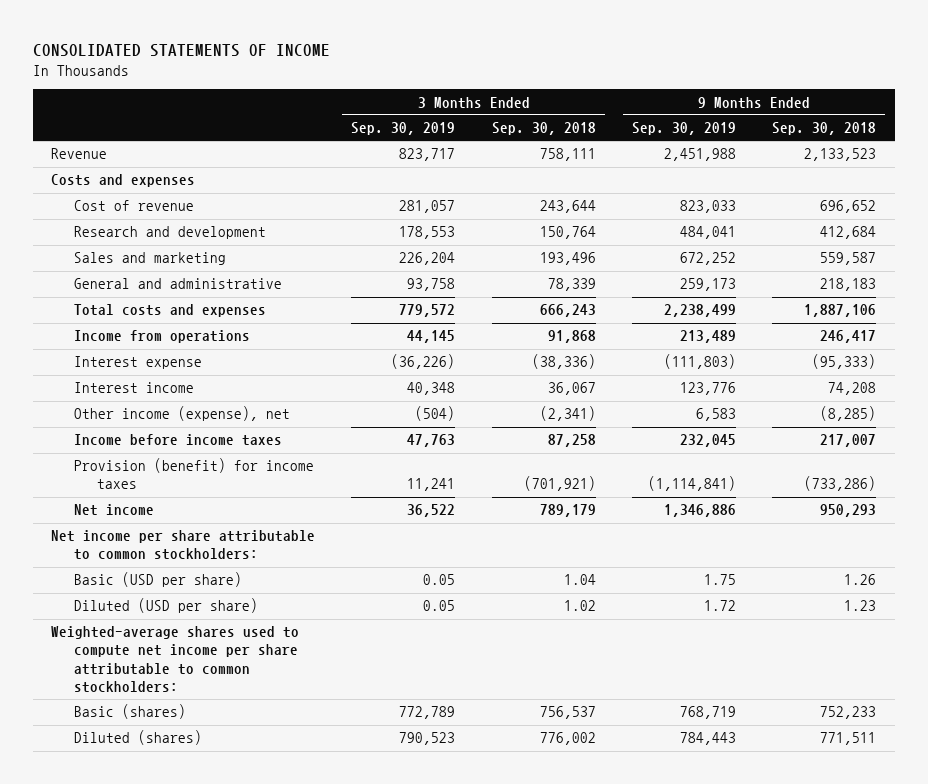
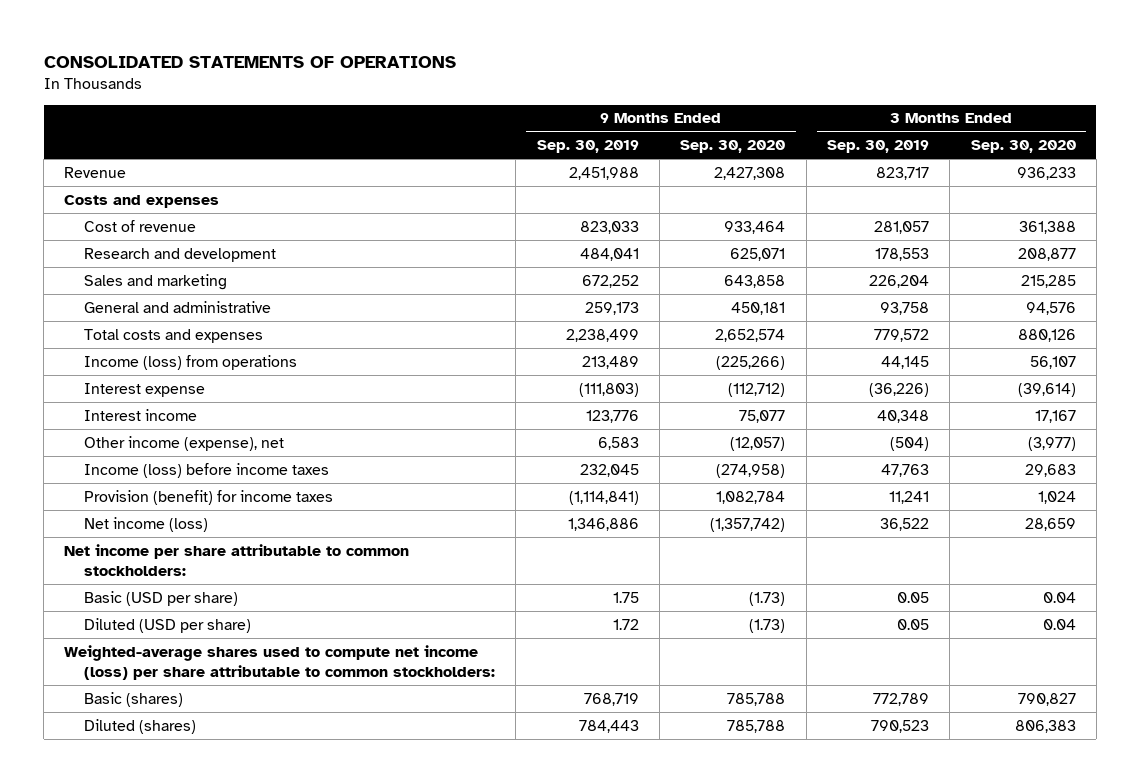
[33,44,331,58] CONSOLIDATED STATEMENTS OF INCOME -> [43,55,456,68] CONSOLIDATED STATEMENTS OF OPERATIONS
[491,122,596,136] Sep. 30, 2018 -> none
[772,122,877,136] Sep. 30, 2018 -> none
none -> [680,140,786,154] Sep. 30, 2020
none -> [970,140,1076,154] Sep. 30, 2020
[74,330,251,344] Income from operations -> [83,354,297,370] Income (loss) from operations
[74,434,283,447] Income before income taxes -> [83,462,329,478] Income (loss) before income taxes
[74,504,155,517] Net income -> [83,516,208,532] Net income (loss)
[51,626,300,693] Weighted-average shares used to compute net income per share attributable to common stockholders: -> [64,644,495,681] Weighted-average shares used to compute net income (loss) per share attributable to common stockholders:

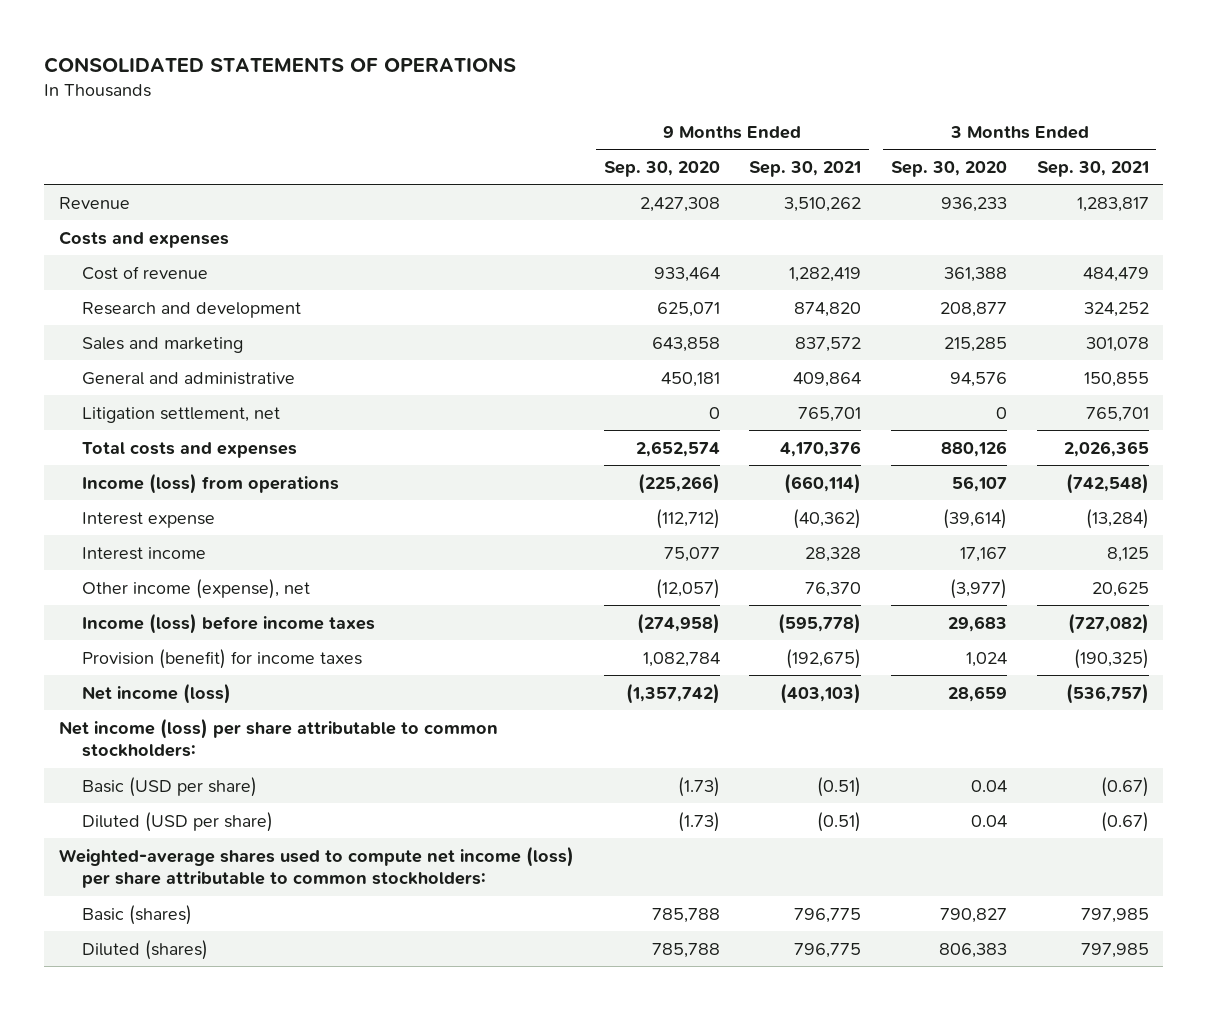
[536,140,639,154] Sep. 30, 2019 -> none
[826,140,929,154] Sep. 30, 2019 -> none
none -> [749,160,862,177] Sep. 30, 2021
none -> [1036,160,1149,177] Sep. 30, 2021
none -> [82,406,281,423] Litigation settlement, net
[64,543,410,577] Net income per share attributable to common stockholders: -> [58,717,498,758] Net income (loss) per share attributable to common stockholders:

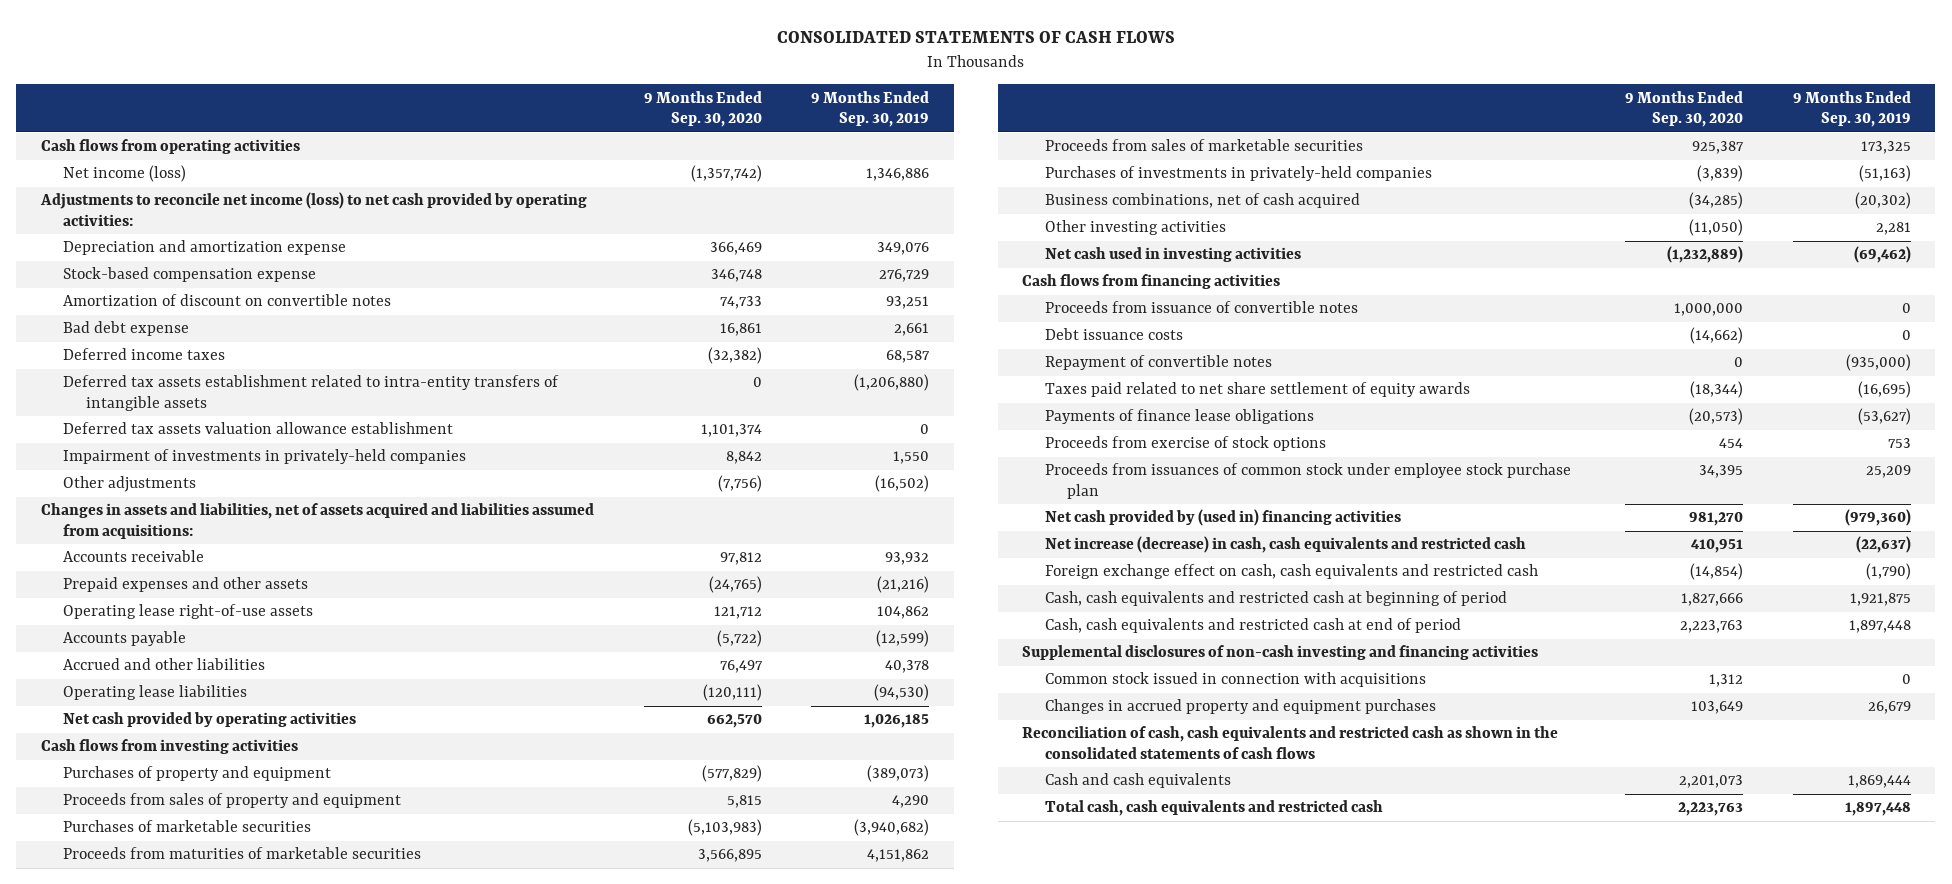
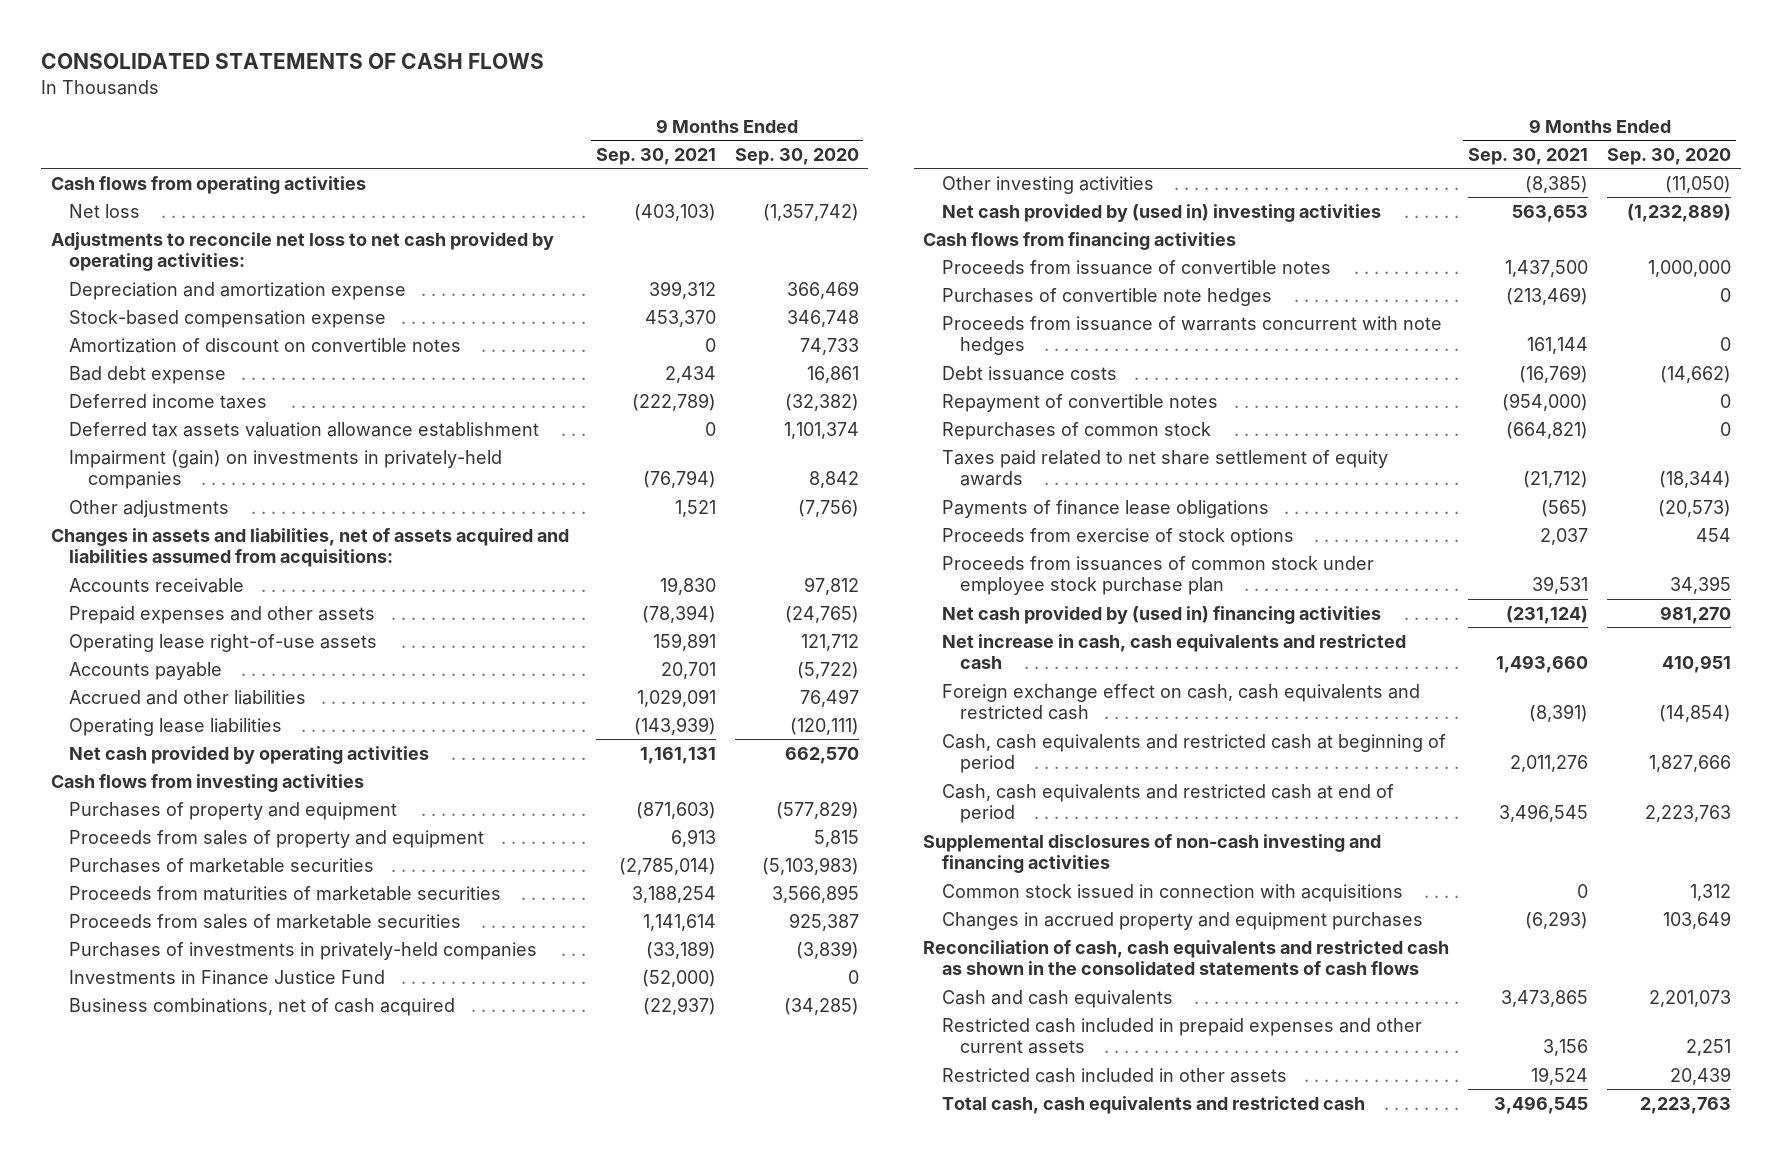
[811,90,930,128] 9 Months Ended Sep. 30, 2019 -> none
none -> [595,147,716,165] Sep. 30, 2021
[63,165,187,183] Net income (loss) -> [69,203,141,218] Net loss
[40,192,588,226] Adjustments to reconcile net income (loss) to net cash provided by operating activities: -> [50,231,554,272] Adjustments to reconcile net loss to net cash provided by operating activities:
[63,375,560,411] Deferred tax assets establishment related to intra-entity transfers of intangible assets -> none
[63,449,467,465] Impairment of investments in privately-held companies -> [69,449,503,490] Impairment (gain) on investments in privately-held companies
none -> [69,969,386,985] Investments in Finance Justice Fund
[1044,247,1301,263] Net cash used in investing activities -> [941,203,1381,222] Net cash provided by (used in) investing activities
none -> [941,287,1272,306] Purchases of convertible note hedges
none -> [941,315,1442,356] Proceeds from issuance of warrants concurrent with note hedges
none -> [941,421,1211,440] Repurchases of common stock
[1044,536,1526,554] Net increase (decrease) in cash, cash equivalents and restricted cash -> [941,633,1406,670] Net increase in cash, cash equivalents and restricted cash
none -> [941,1017,1422,1055] Restricted cash included in prepaid expenses and other current assets
none -> [941,1067,1287,1083] Restricted cash included in other assets

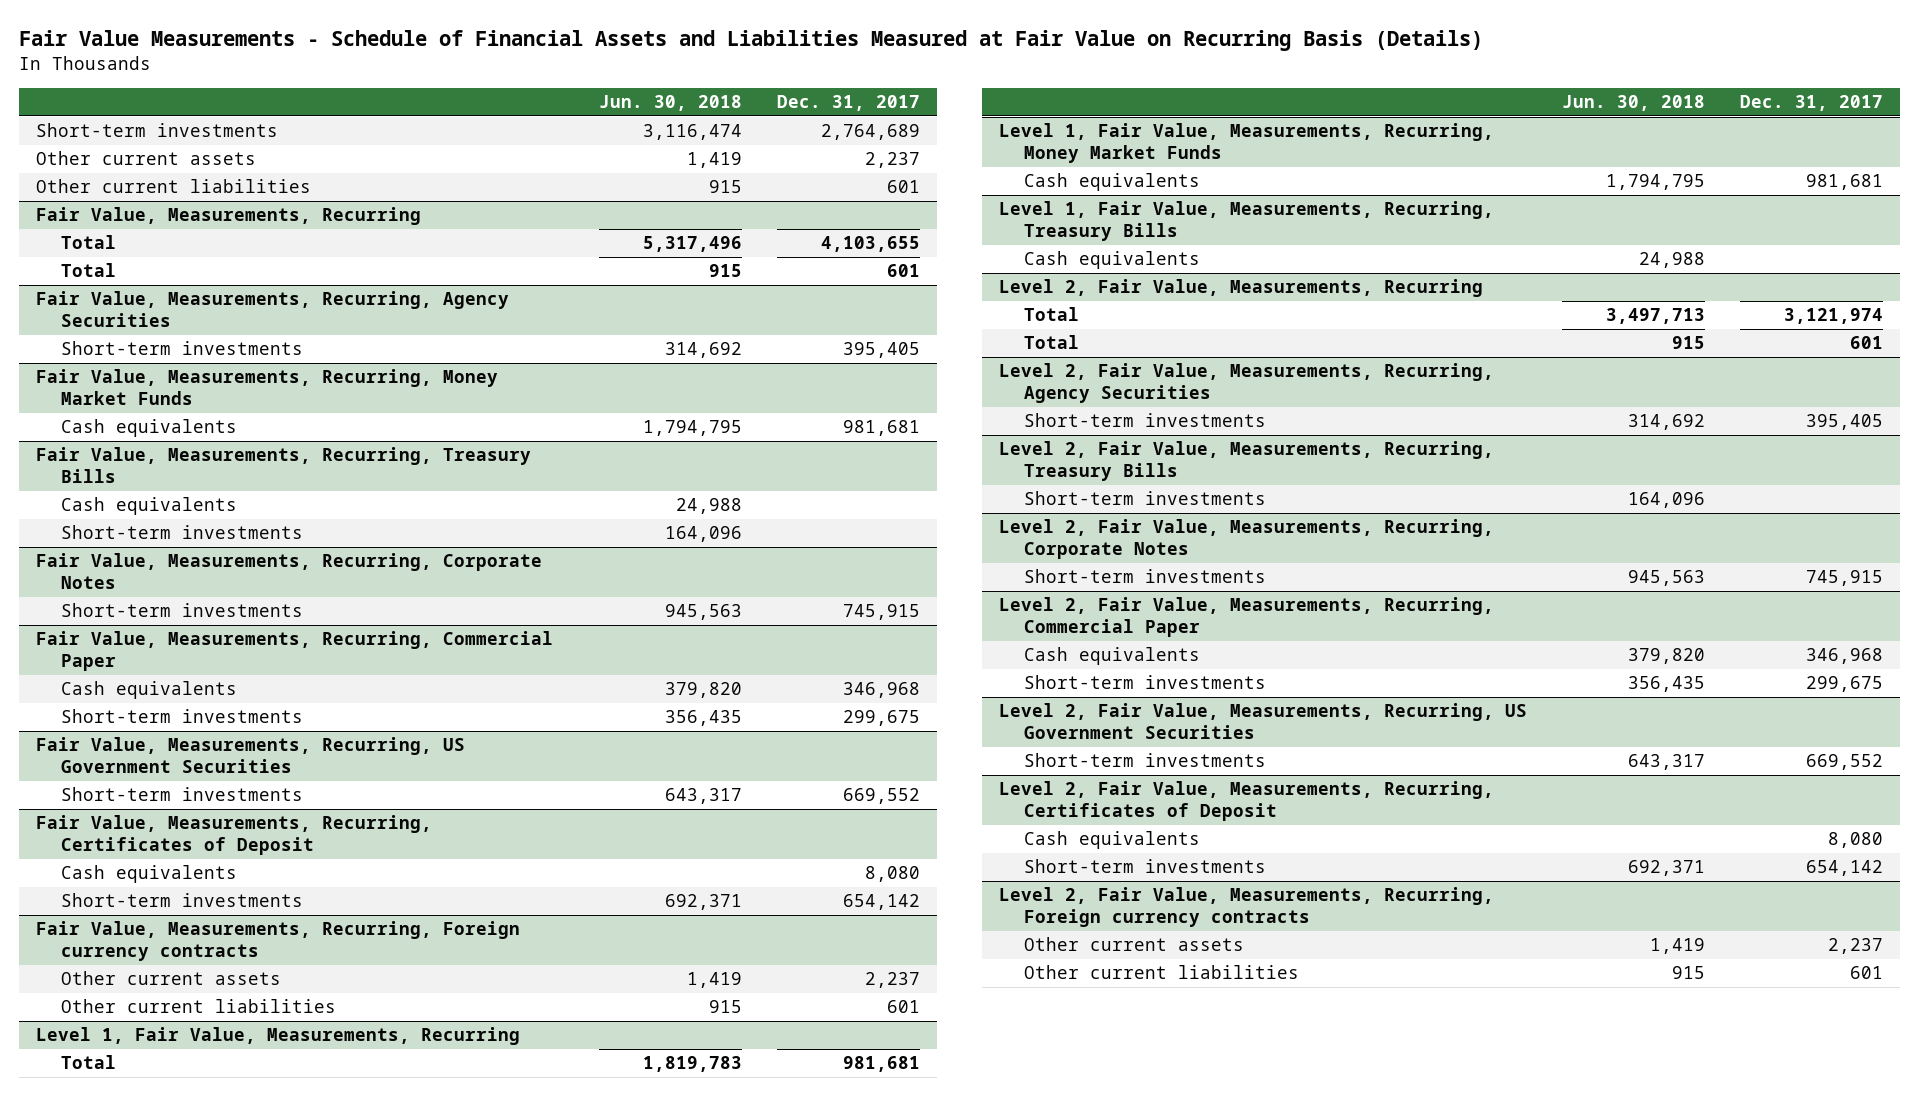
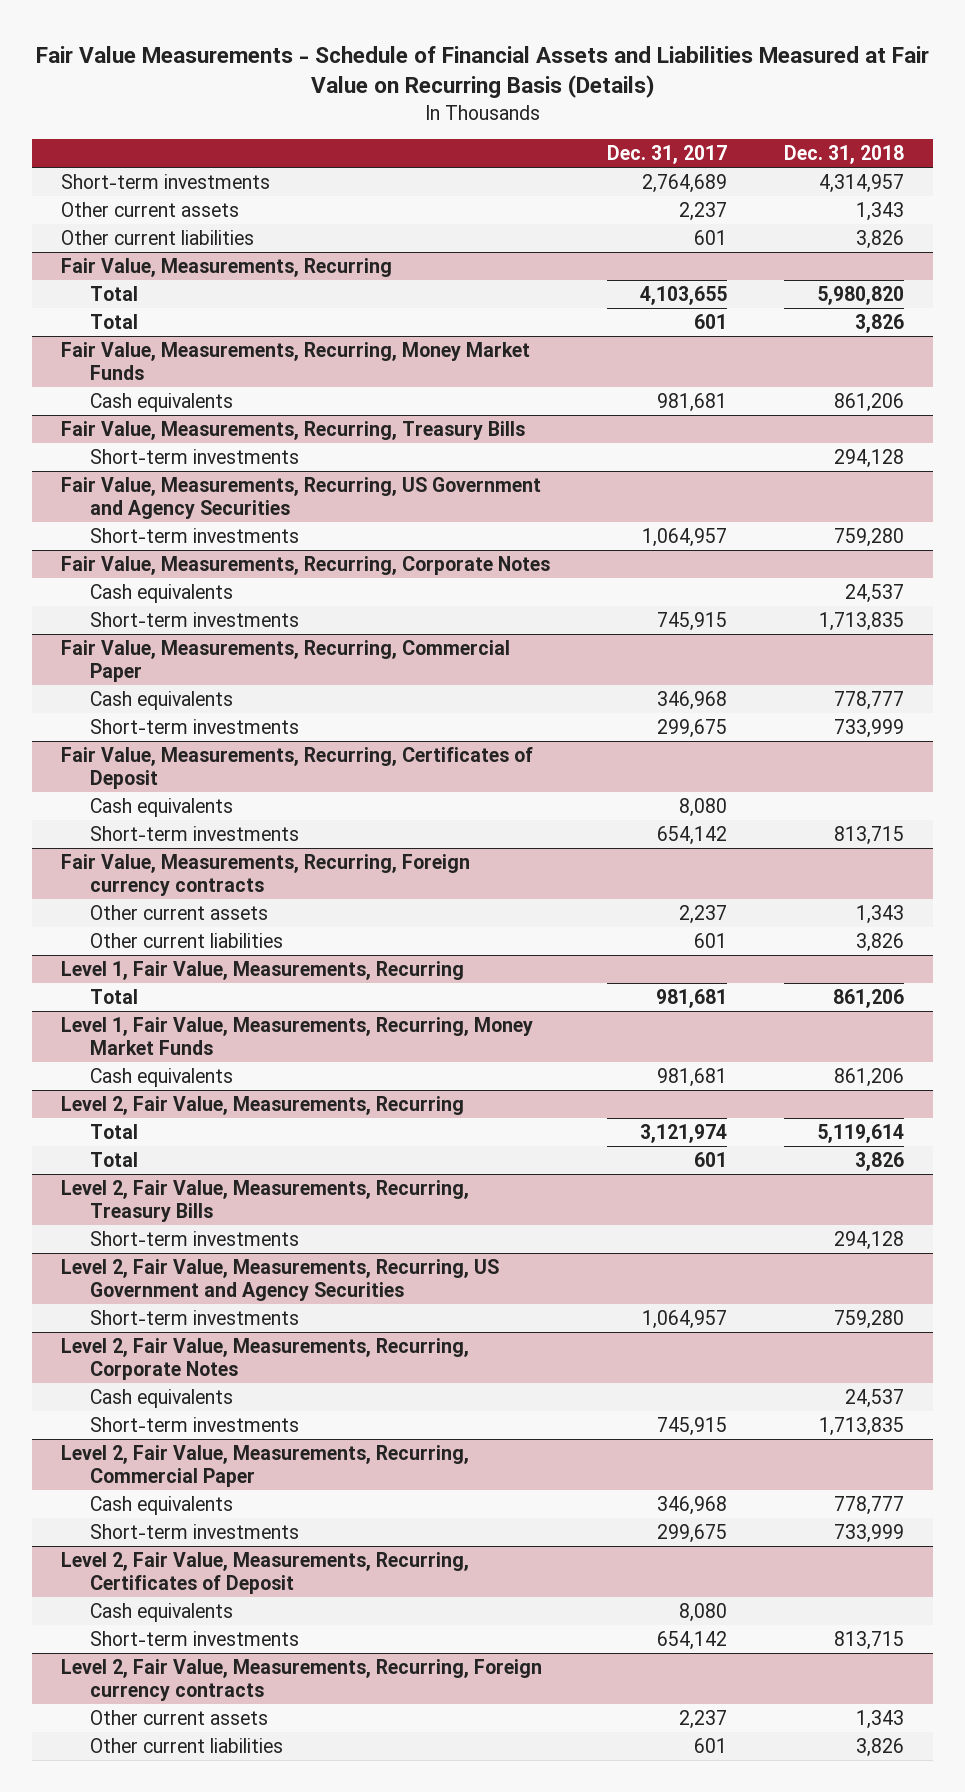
[598,95,742,112] Jun. 30, 2018 -> none
none -> [784,145,905,165] Dec. 31, 2018
[36,291,510,327] Fair Value, Measurements, Recurring, Agency Securities -> none
[60,341,303,356] Short-term investments -> none
[60,497,237,516] Cash equivalents -> none
none -> [60,477,541,520] Fair Value, Measurements, Recurring, US Government and Agency Securities
none -> [90,528,300,544] Short-term investments
none -> [90,584,234,604] Cash equivalents
[36,737,466,773] Fair Value, Measurements, Recurring, US Government Securities -> none
[60,787,303,802] Short-term investments -> none
[999,201,1495,241] Level 1, Fair Value, Measurements, Recurring, Treasury Bills -> none
[1023,251,1200,270] Cash equivalents -> none
[999,363,1495,403] Level 2, Fair Value, Measurements, Recurring, Agency Securities -> none
[1023,413,1266,428] Short-term investments -> none
none -> [60,1259,499,1302] Level 2, Fair Value, Measurements, Recurring, US Government and Agency Securities
none -> [90,1310,300,1326] Short-term investments
none -> [90,1389,234,1409] Cash equivalents
[999,703,1528,739] Level 2, Fair Value, Measurements, Recurring, US Government Securities -> none
[1023,753,1266,768] Short-term investments -> none

